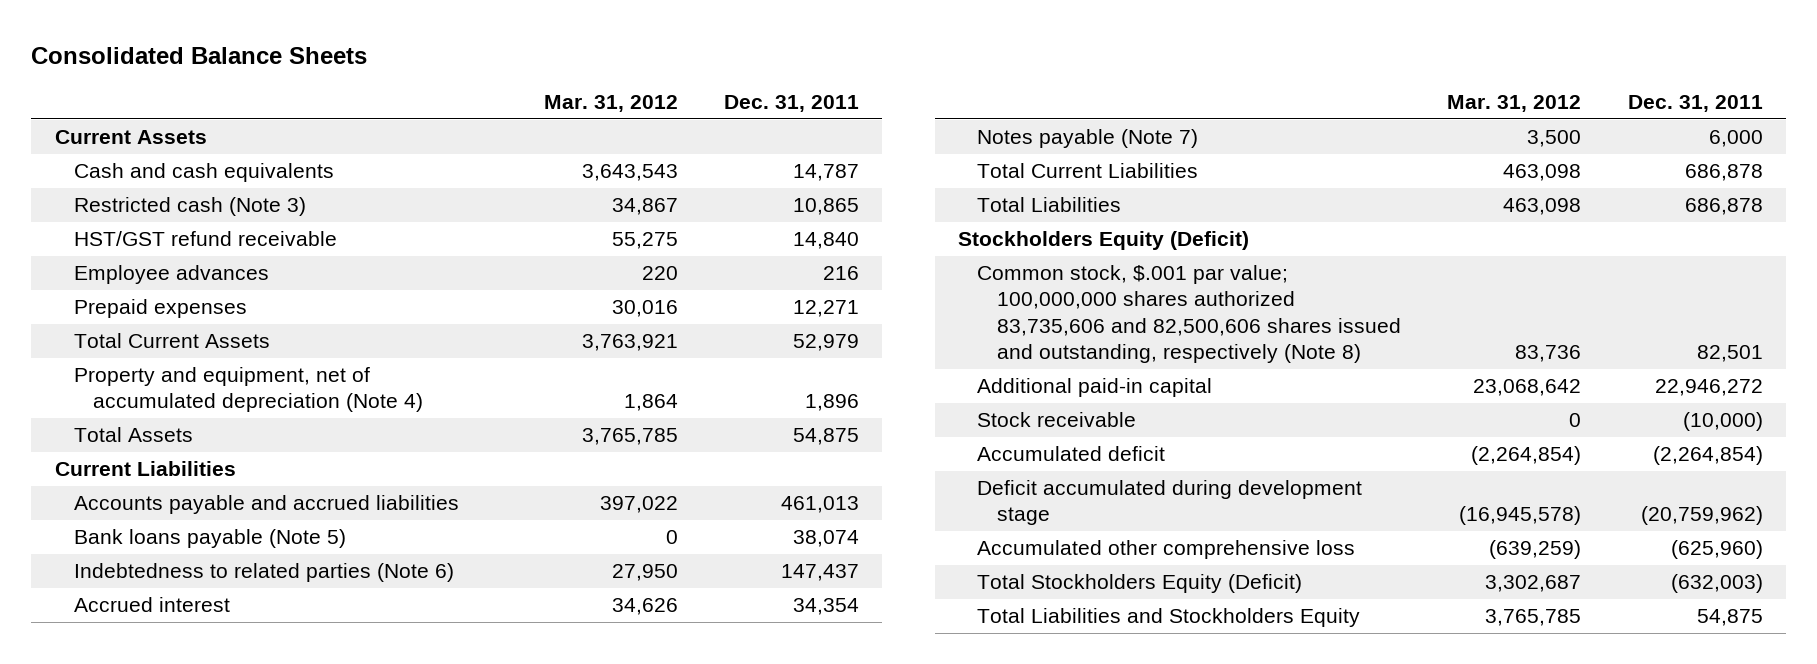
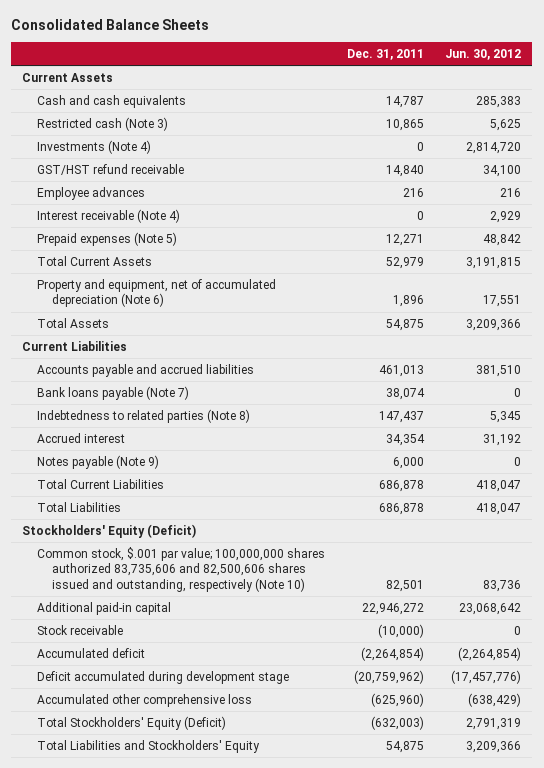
[543,94,678,112] Mar. 31, 2012 -> none
none -> [445,48,522,60] Jun. 30, 2012
none -> [36,139,151,154] Investments (Note 4)
[73,231,337,247] HST/GST refund receivable -> [36,163,184,175] GST/HST refund receivable
none -> [36,208,180,223] Interest receivable (Note 4)
[73,299,247,319] Prepaid expenses -> [36,231,177,246] Prepaid expenses (Note 5)
[73,367,424,413] Property and equipment, net of accumulated depreciation (Note 4) -> [36,278,276,308] Property and equipment, net of accumulated depreciation (Note 6)
[73,529,346,549] Bank loans payable (Note 5) -> [36,385,189,400] Bank loans payable (Note 7)
[73,563,454,583] Indebtedness to related parties (Note 6) -> [36,408,250,423] Indebtedness to related parties (Note 8)
[977,129,1199,149] Notes payable (Note 7) -> [36,454,159,469] Notes payable (Note 9)
[958,231,1250,251] Stockholders Equity (Deficit) -> [22,523,197,538] Stockholders' Equity (Deficit)
[977,265,1401,364] Common stock, $.001 par value; 100,000,000 shares authorized 83,735,606 and 82,500,606 shares issued and outstanding, respectively (Note 8) -> [36,546,325,593] Common stock, $.001 par value; 100,000,000 shares authorized 83,735,606 and 82,500,606 shares issued and outstanding, respectively (Note 10)
[977,574,1303,594] Total Stockholders Equity (Deficit) -> [36,715,226,730] Total Stockholders' Equity (Deficit)
[977,608,1361,628] Total Liabilities and Stockholders Equity -> [36,739,260,753] Total Liabilities and Stockholders' Equity

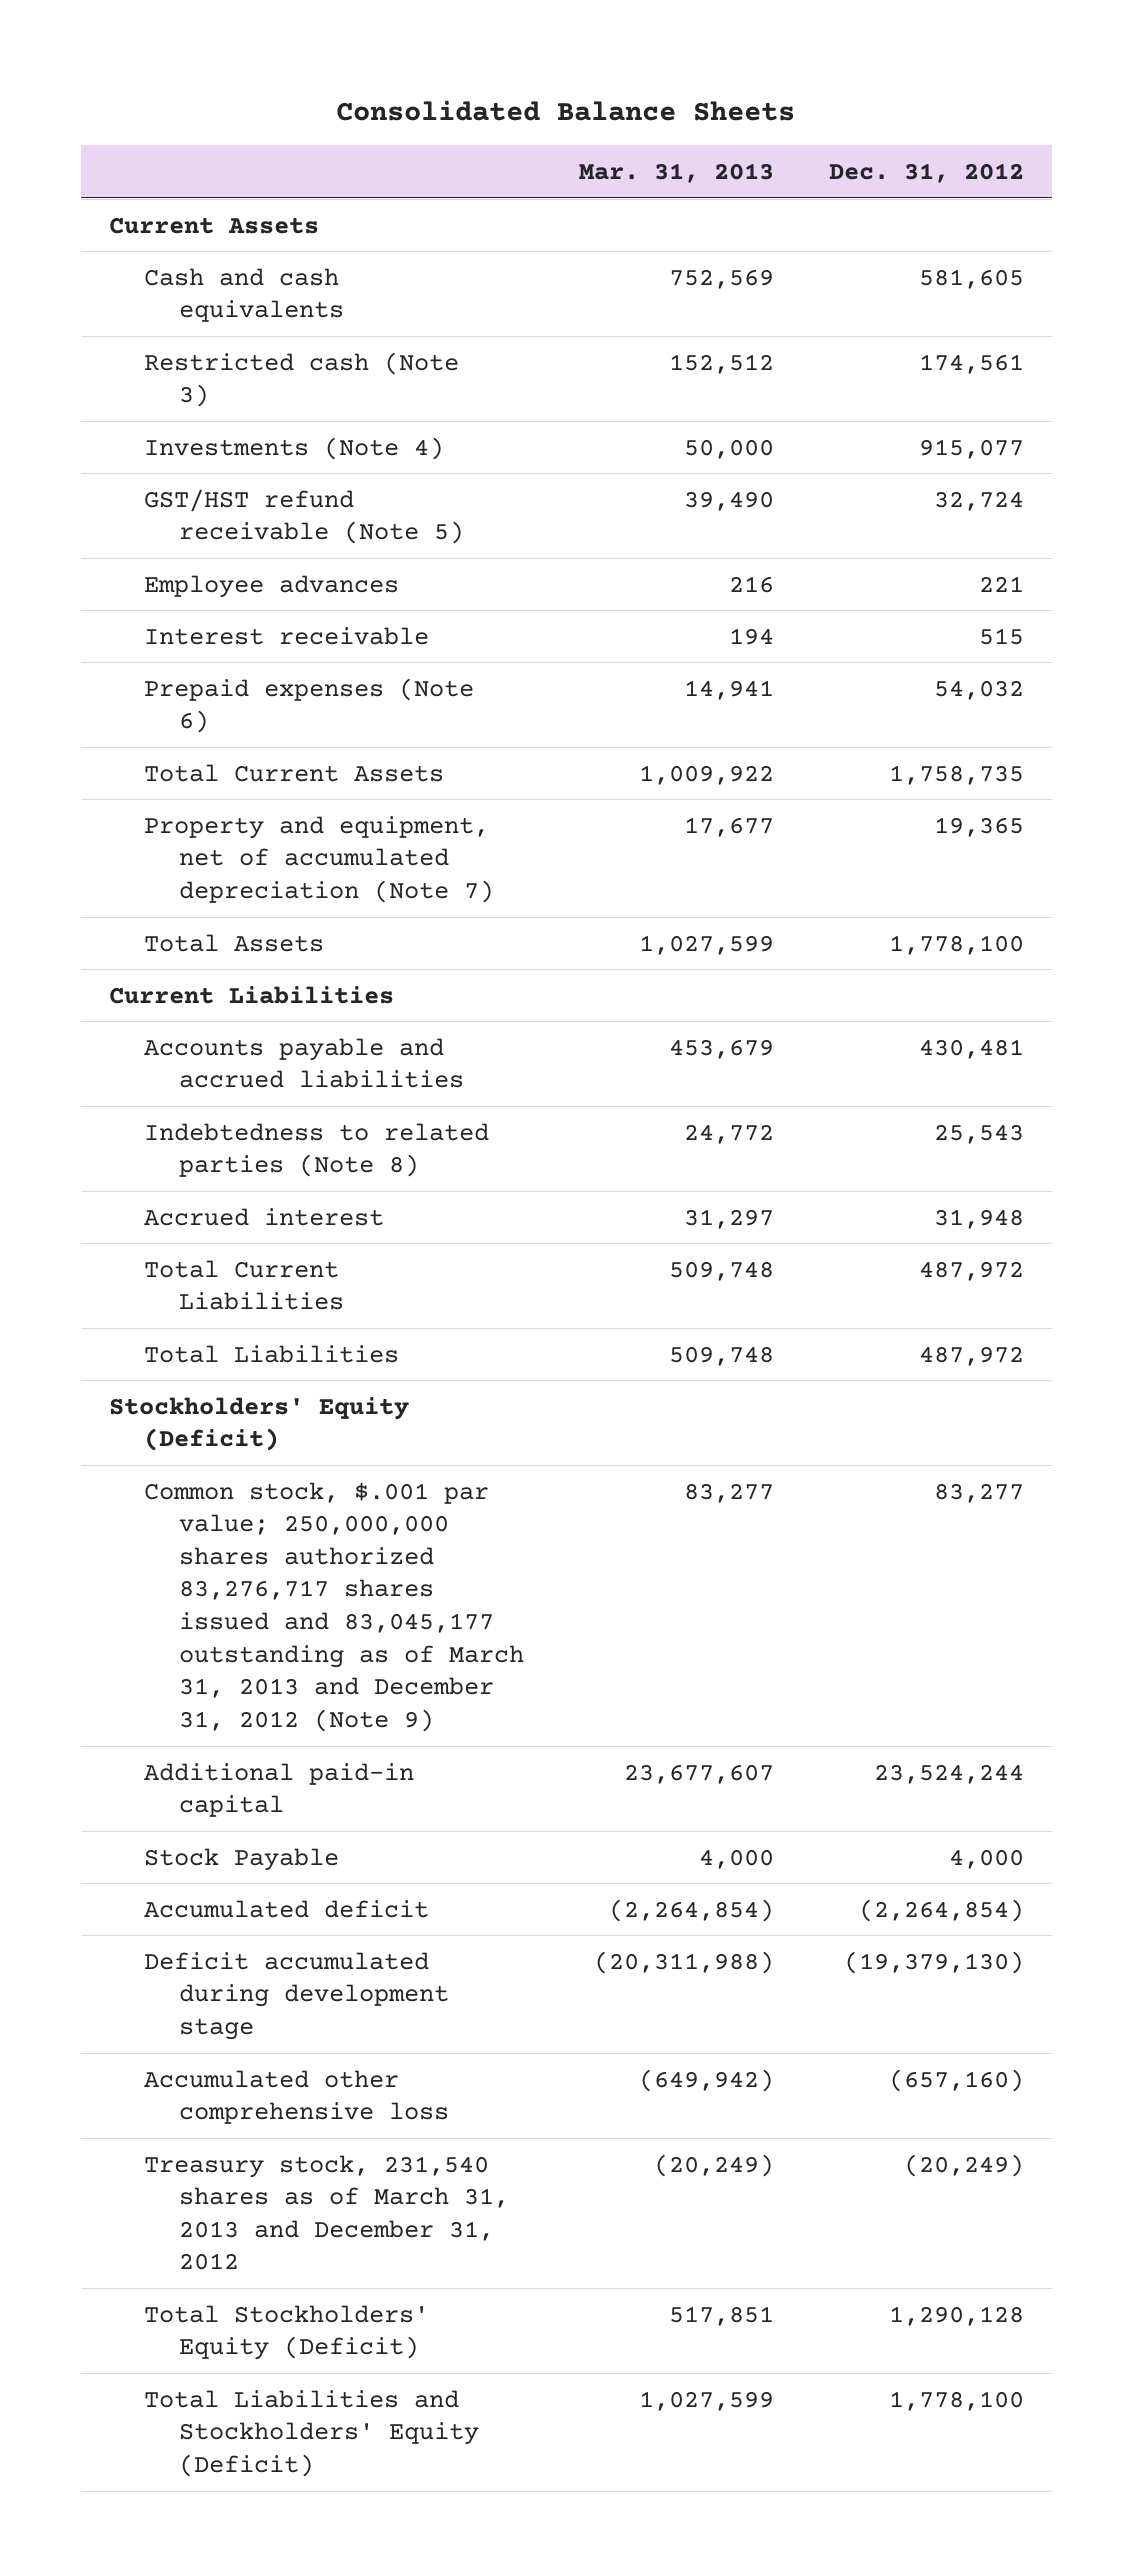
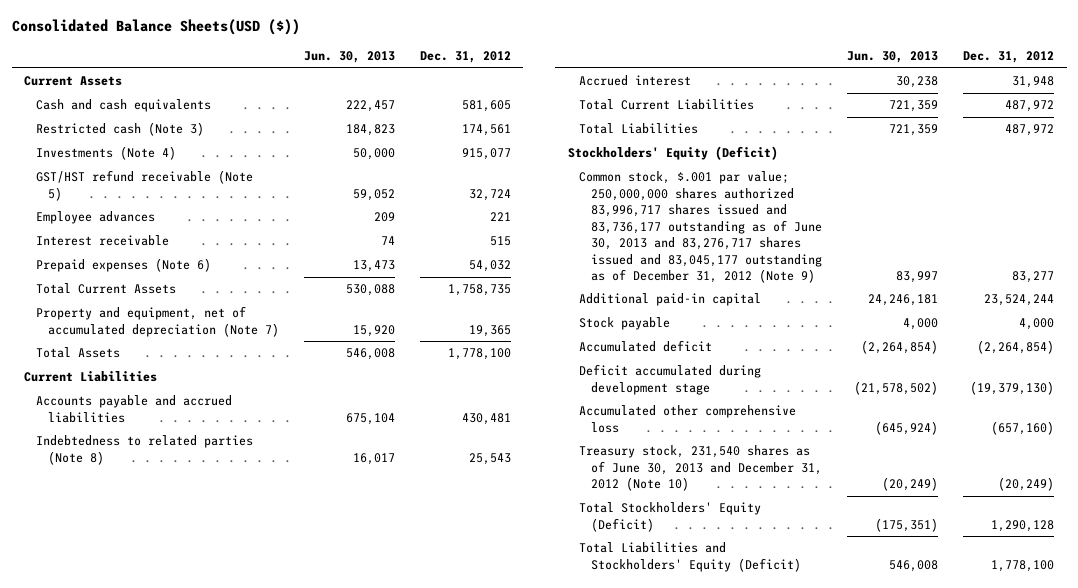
[336,100,796,122] Consolidated Balance Sheets -> [11,19,300,36] Consolidated Balance Sheets(USD ($))
[578,162,774,183] Mar. 31, 2013 -> none
none -> [303,51,395,64] Jun. 30, 2013
[143,1481,524,1732] Common stock, $.001 par value; 250,000,000 shares authorized 83,276,717 shares issued and 83,045,177 outstanding as of March 31, 2013 and December 31, 2012 (Note 9) -> [579,171,822,283] Common stock, $.001 par value; 250,000,000 shares authorized 83,996,717 shares issued and 83,736,177 outstanding as of June 30, 2013 and 83,276,717 shares issued and 83,045,177 outstanding as of December 31, 2012 (Note 9)
[143,1847,339,1871] Stock Payable -> [579,317,671,331] Stock payable
[143,2154,509,2271] Treasury stock, 231,540 shares as of March 31, 2013 and December 31, 2012 -> [579,445,822,492] Treasury stock, 231,540 shares as of June 30, 2013 and December 31, 2012 (Note 10)

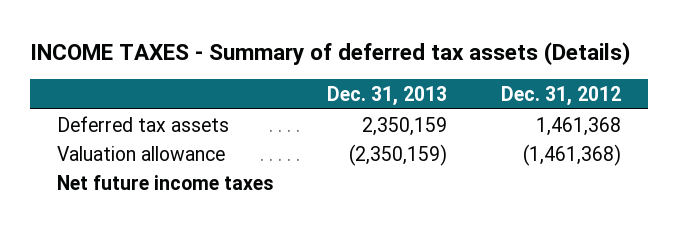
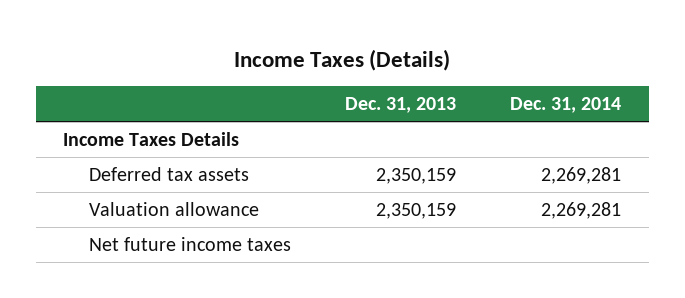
[29,41,630,65] INCOME TAXES - Summary of deferred tax assets (Details) -> [234,48,451,71] Income Taxes (Details)
[500,85,621,106] Dec. 31, 2012 -> none
none -> [510,96,622,113] Dec. 31, 2014
none -> [63,131,240,146] Income Taxes Details
[349,143,448,166] (2,350,159) -> [376,202,457,219] 2,350,159

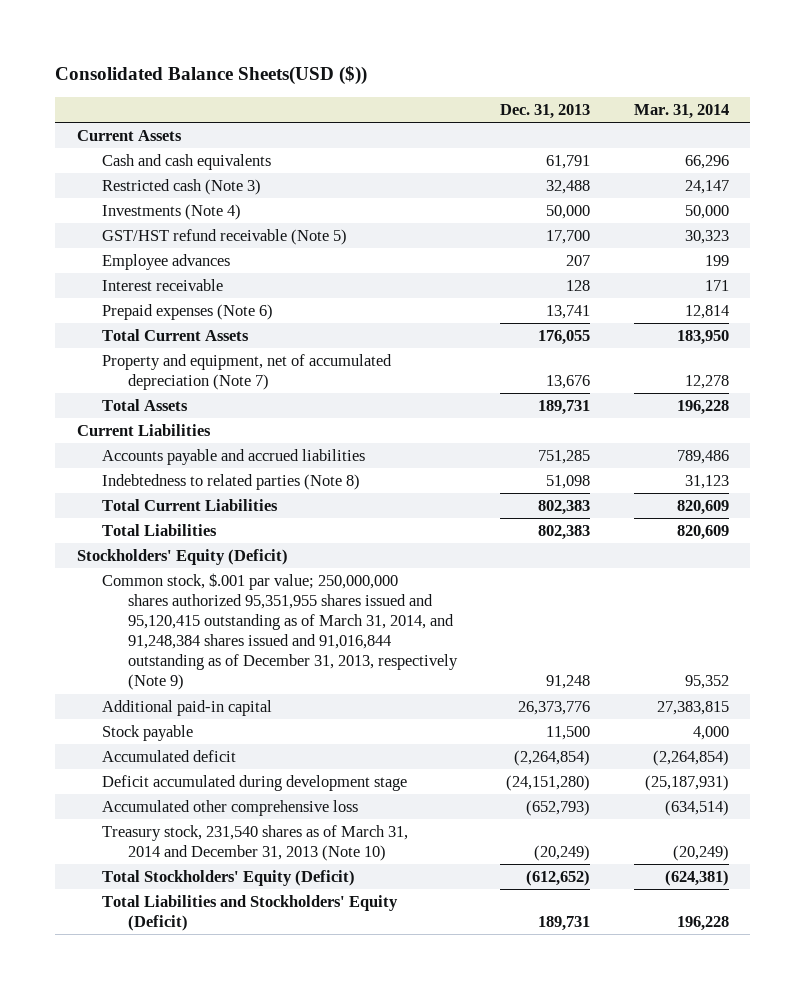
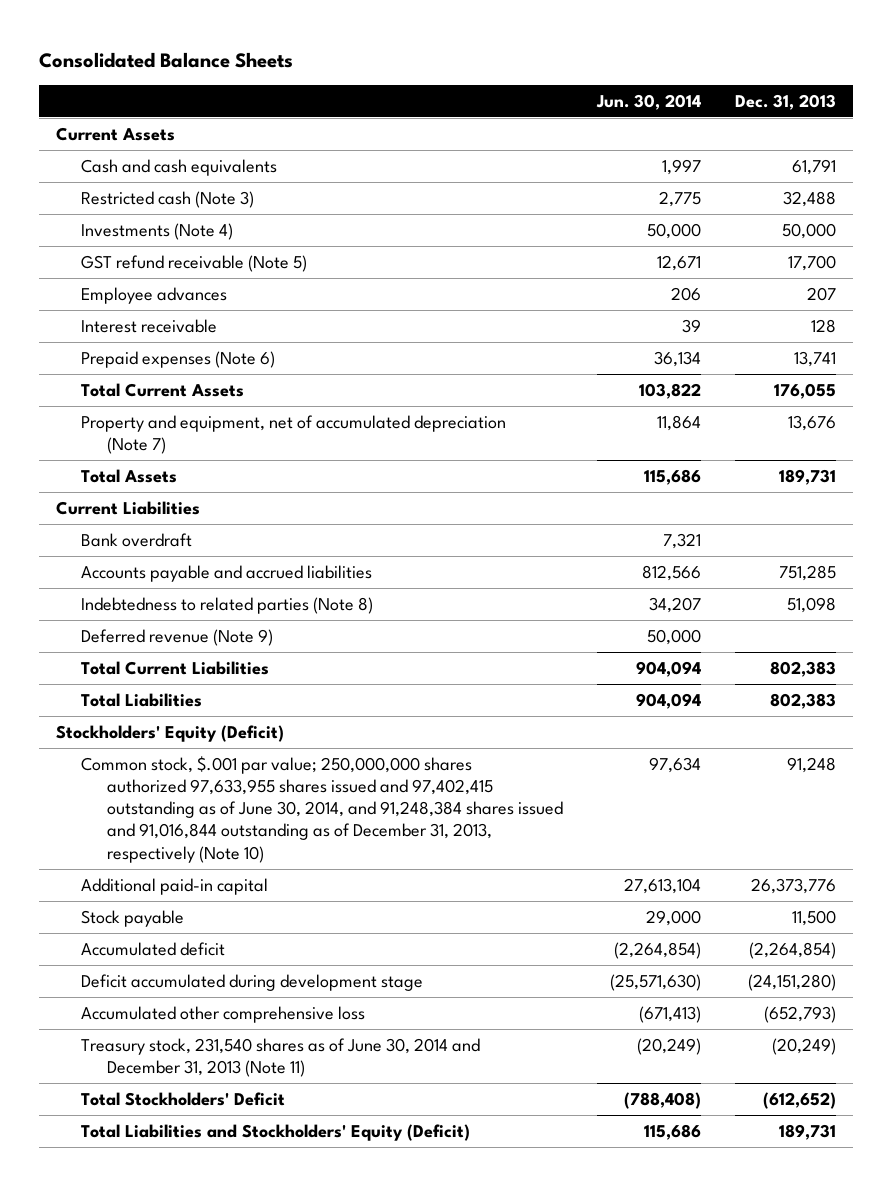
[54,66,367,86] Consolidated Balance Sheets(USD ($)) -> [39,51,294,68] Consolidated Balance Sheets
[633,103,729,119] Mar. 31, 2014 -> none
none -> [595,93,701,110] Jun. 30, 2014
[102,229,348,246] GST/HST refund receivable (Note 5) -> [81,255,308,273] GST refund receivable (Note 5)
none -> [81,533,193,548] Bank overdraft
none -> [81,629,274,647] Deferred revenue (Note 9)
[102,573,459,691] Common stock, $.001 par value; 250,000,000 shares authorized 95,351,955 shares issued and 95,120,415 outstanding as of March 31, 2014, and 91,248,384 shares issued and 91,016,844 outstanding as of December 31, 2013, respectively (Note 9) -> [81,756,563,863] Common stock, $.001 par value; 250,000,000 shares authorized 97,633,955 shares issued and 97,402,415 outstanding as of June 30, 2014, and 91,248,384 shares issued and 91,016,844 outstanding as of December 31, 2013, respectively (Note 10)
[102,825,409,862] Treasury stock, 231,540 shares as of March 31, 2014 and December 31, 2013 (Note 10) -> [81,1038,481,1078] Treasury stock, 231,540 shares as of June 30, 2014 and December 31, 2013 (Note 11)
[102,870,356,887] Total Stockholders' Equity (Deficit) -> [81,1092,286,1107] Total Stockholders' Deficit

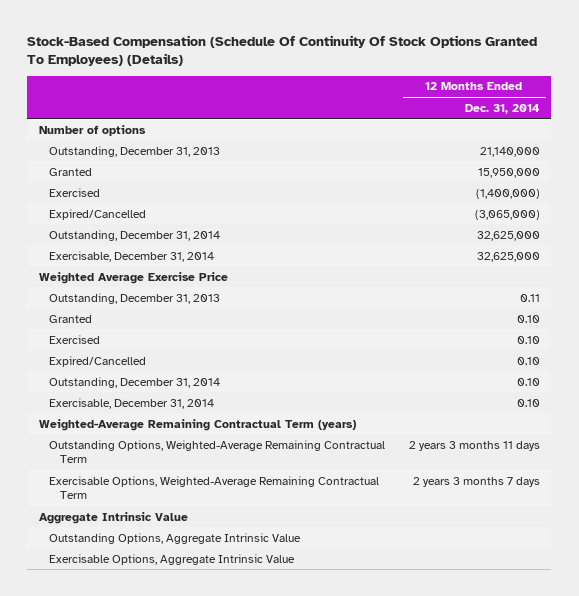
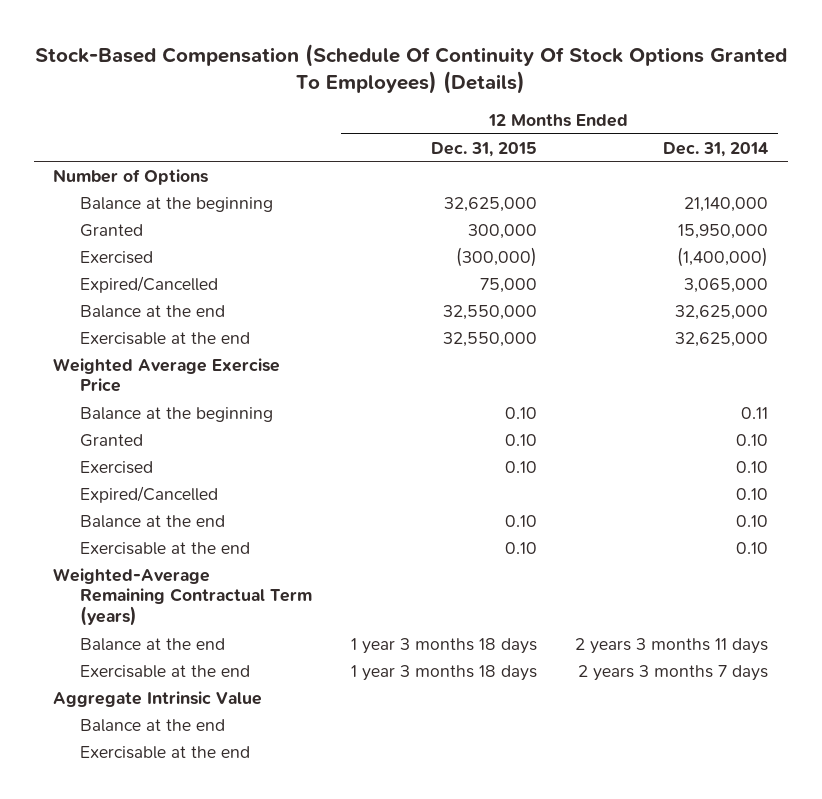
none -> [430,141,537,157] Dec. 31, 2015
[38,124,146,136] Number of options -> [53,168,209,185] Number of Options
[49,145,221,157] Outstanding, December 31, 2013 -> [79,196,273,212] Balance at the beginning
[474,209,540,220] (3,065,000) -> [684,277,769,293] 3,065,000
[49,229,221,241] Outstanding, December 31, 2014 -> [79,304,225,318] Balance at the end
[49,250,215,262] Exercisable, December 31, 2014 -> [79,331,250,345] Exercisable at the end
[49,292,221,304] Outstanding, December 31, 2013 -> [79,406,273,422] Balance at the beginning
[49,376,221,388] Outstanding, December 31, 2014 -> [79,514,225,528] Balance at the end
[49,397,215,409] Exercisable, December 31, 2014 -> [79,541,250,555] Exercisable at the end
[49,439,386,464] Outstanding Options, Weighted-Average Remaining Contractual Term -> [79,637,225,651] Balance at the end
[49,475,380,500] Exercisable Options, Weighted-Average Remaining Contractual Term -> [79,664,250,678] Exercisable at the end
[49,532,302,544] Outstanding Options, Aggregate Intrinsic Value -> [79,718,225,732] Balance at the end
[49,553,296,565] Exercisable Options, Aggregate Intrinsic Value -> [79,745,250,759] Exercisable at the end

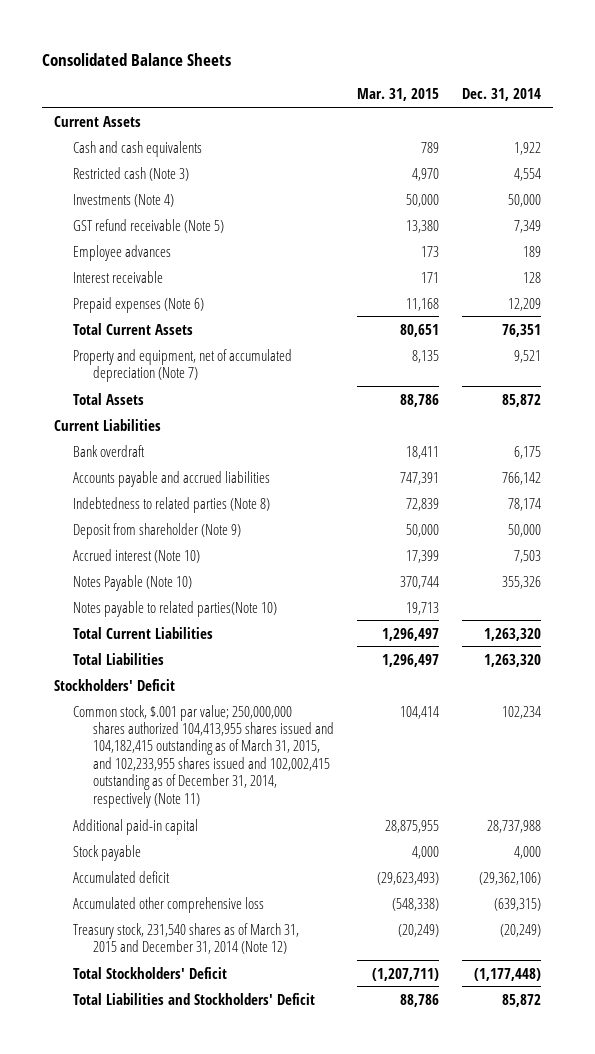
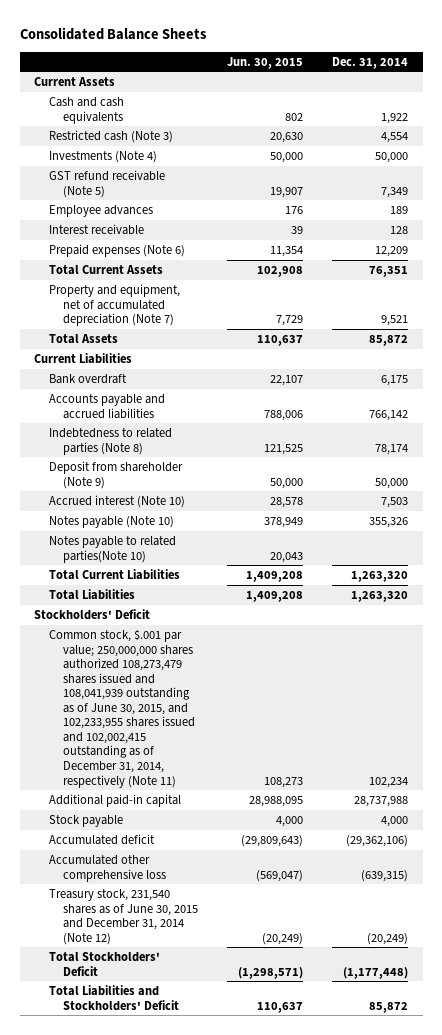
[356,88,439,102] Mar. 31, 2015 -> none
none -> [227,56,304,69] Jun. 30, 2015
[73,574,193,591] Notes Payable (Note 10) -> [48,515,174,528] Notes payable (Note 10)
[73,704,334,808] Common stock, $.001 par value; 250,000,000 shares authorized 104,413,955 shares issued and 104,182,415 outstanding as of March 31, 2015, and 102,233,955 shares issued and 102,002,415 outstanding as of December 31, 2014, respectively (Note 11) -> [48,628,196,788] Common stock, $.001 par value; 250,000,000 shares authorized 108,273,479 shares issued and 108,041,939 outstanding as of June 30, 2015, and 102,233,955 shares issued and 102,002,415 outstanding as of December 31, 2014, respectively (Note 11)
[73,922,300,954] Treasury stock, 231,540 shares as of March 31, 2015 and December 31, 2014 (Note 12) -> [48,888,199,945] Treasury stock, 231,540 shares as of June 30, 2015 and December 31, 2014 (Note 12)

